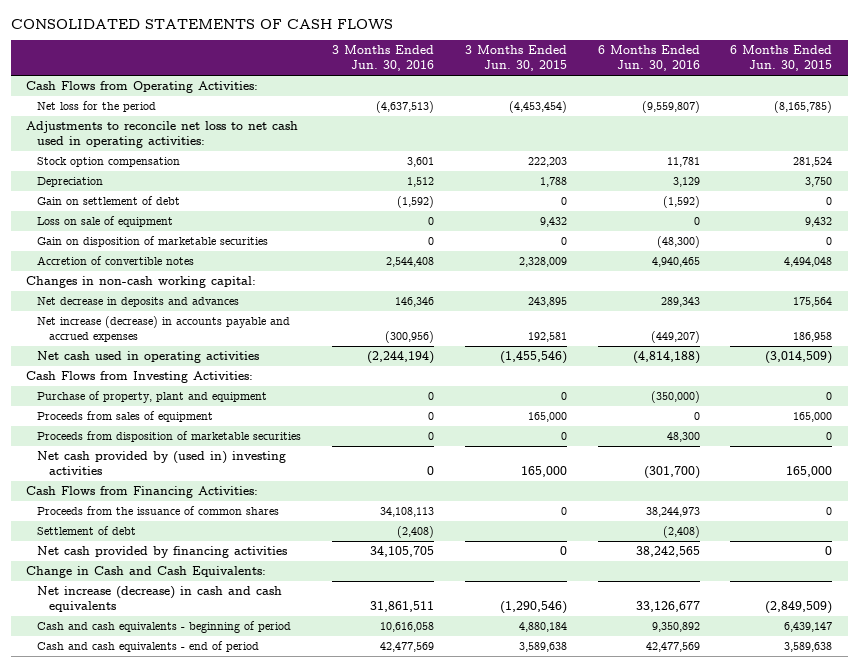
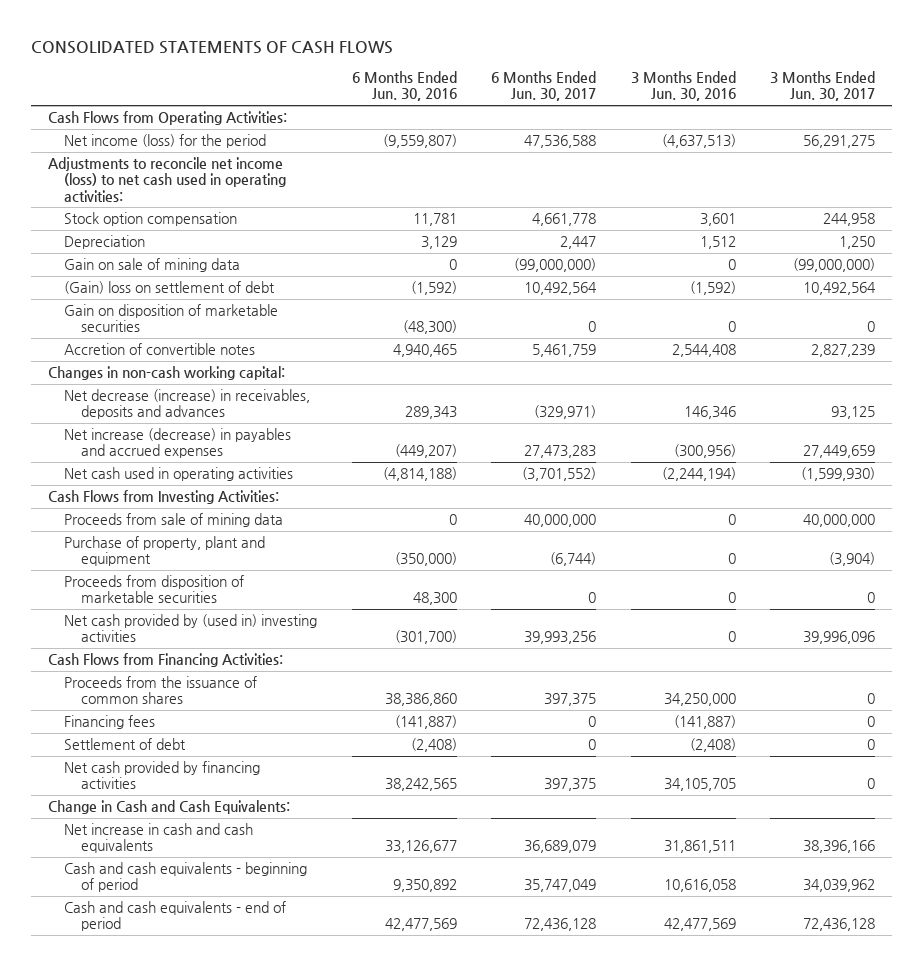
[464,45,567,72] 3 Months Ended Jun. 30, 2015 -> none
[730,45,833,72] 6 Months Ended Jun. 30, 2015 -> none
none -> [491,71,597,102] 6 Months Ended Jun. 30, 2017
none -> [770,71,876,102] 3 Months Ended Jun. 30, 2017
[37,101,157,113] Net loss for the period -> [64,134,267,149] Net income (loss) for the period
[26,121,299,148] Adjustments to reconcile net loss to net cash used in operating activities: -> [47,157,287,202] Adjustments to reconcile net income (loss) to net cash used in operating activities:
[37,216,174,228] Loss on sale of equipment -> none
none -> [64,258,241,273] Gain on sale of mining data
[37,196,181,206] Gain on settlement of debt -> [64,281,276,295] (Gain) loss on settlement of debt
[37,297,240,308] Net decrease in deposits and advances -> [64,389,311,420] Net decrease (increase) in receivables, deposits and advances
[37,316,291,342] Net increase (decrease) in accounts payable and accrued expenses -> [64,428,292,459] Net increase (decrease) in payables and accrued expenses
none -> [64,513,284,528] Proceeds from sale of mining data
[37,411,214,423] Proceeds from sales of equipment -> none
[380,507,435,518] 34,108,113 -> [663,693,736,707] 34,250,000
[645,507,700,518] 38,244,973 -> [384,693,457,707] 38,386,860
none -> [64,715,156,730] Financing fees
[37,586,283,612] Net increase (decrease) in cash and cash equivalents -> [64,823,254,854] Net increase in cash and cash equivalents

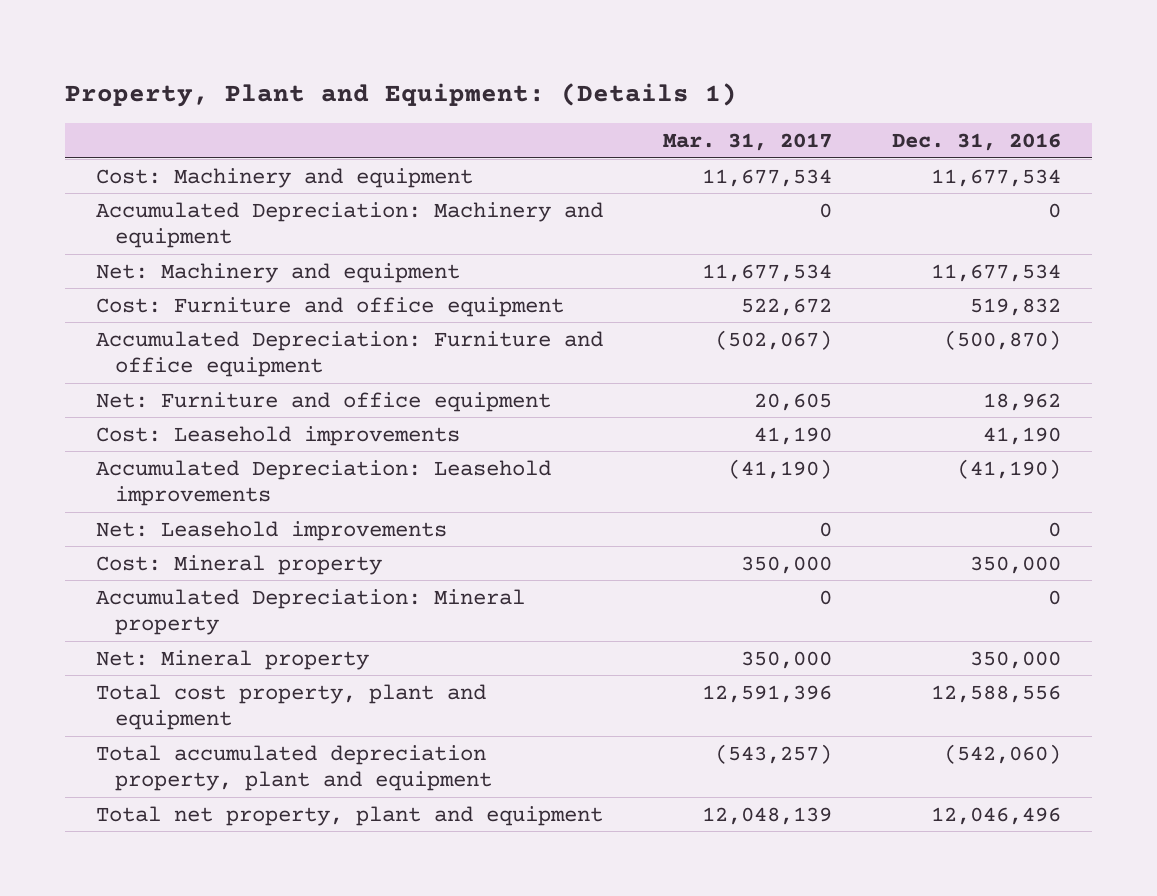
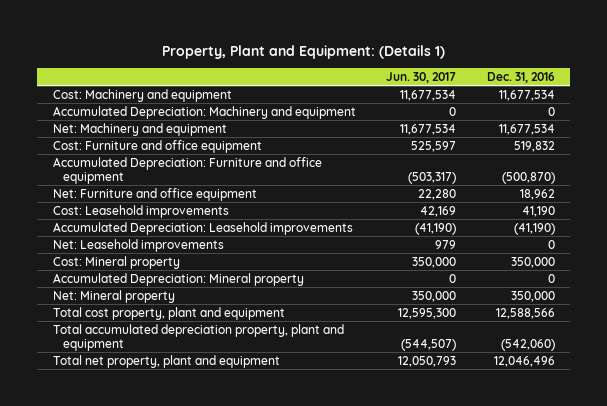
[663,133,833,152] Mar. 31, 2017 -> none
none -> [386,72,457,84] Jun. 30, 2017
[931,684,1062,703] 12,588,556 -> [495,307,555,319] 12,588,566

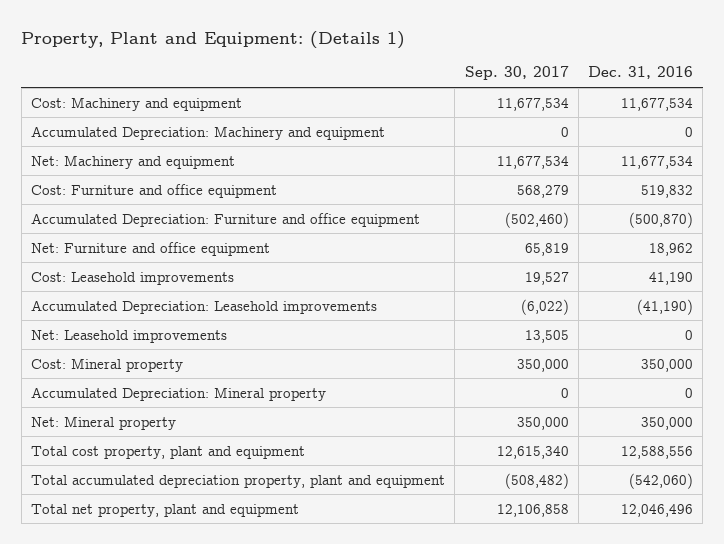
[386,72,457,84] Jun. 30, 2017 -> none
none -> [464,66,569,81] Sep. 30, 2017
[495,307,555,319] 12,588,566 -> [621,445,694,459] 12,588,556

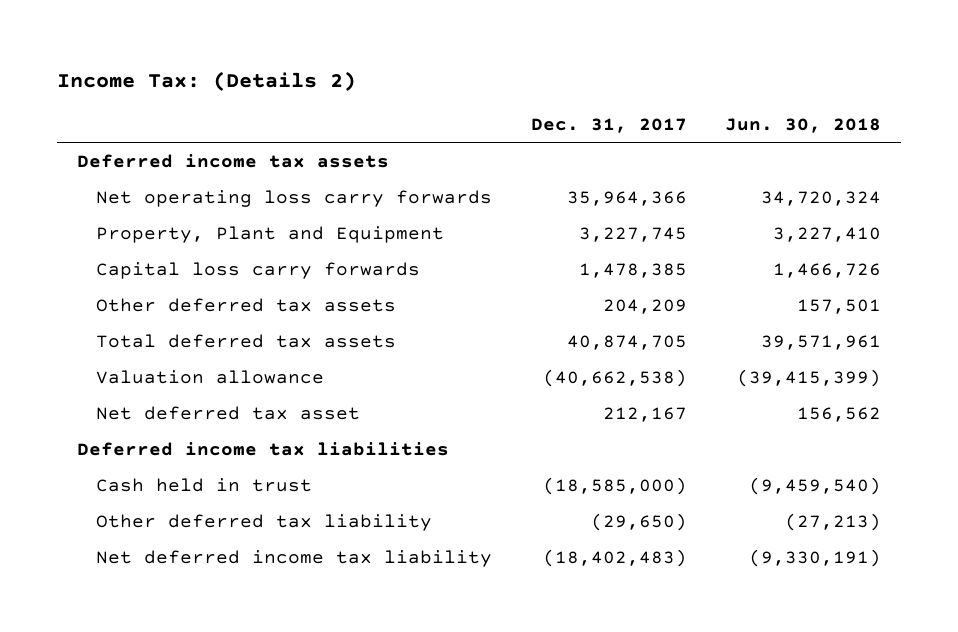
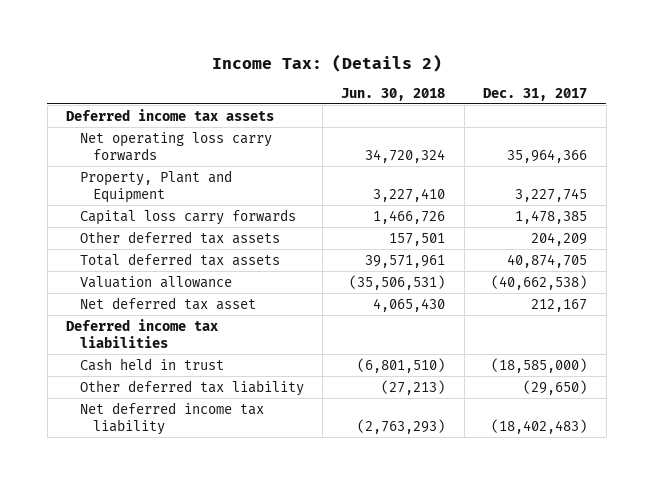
[737,368,882,387] (39,415,399) -> [349,274,446,290] (35,506,531)
[797,406,882,422] 156,562 -> [373,297,446,312] 4,065,430
[749,476,882,495] (9,459,540) -> [357,357,446,373] (6,801,510)
[749,548,882,567] (9,330,191) -> [357,419,446,435] (2,763,293)

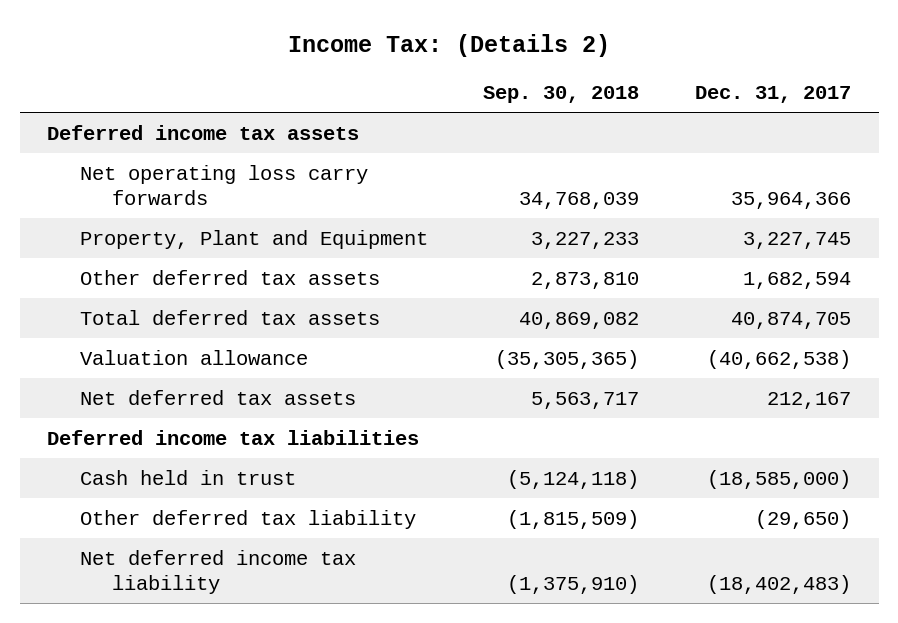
[341,88,446,102] Jun. 30, 2018 -> none
none -> [483,86,640,104] Sep. 30, 2018
[79,208,296,225] Capital loss carry forwards -> none
[531,231,588,246] 204,209 -> [742,271,851,289] 1,682,594
[79,296,256,310] Net deferred tax asset -> [79,389,356,405] Net deferred tax assets

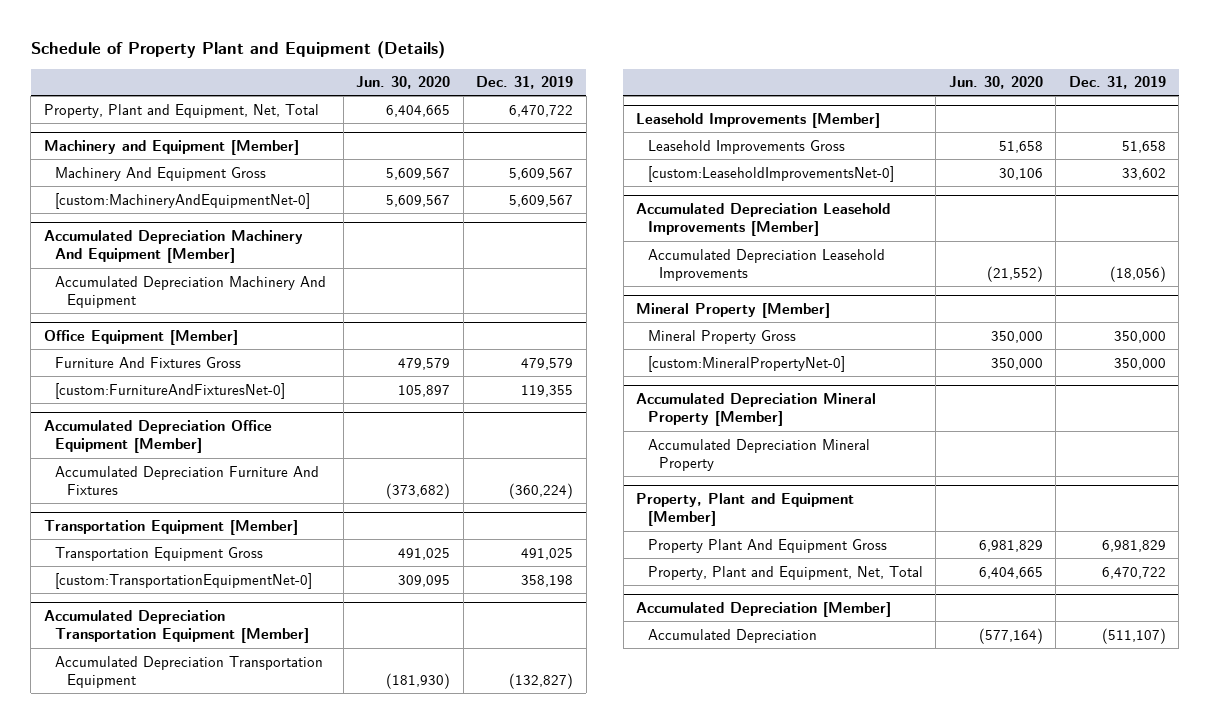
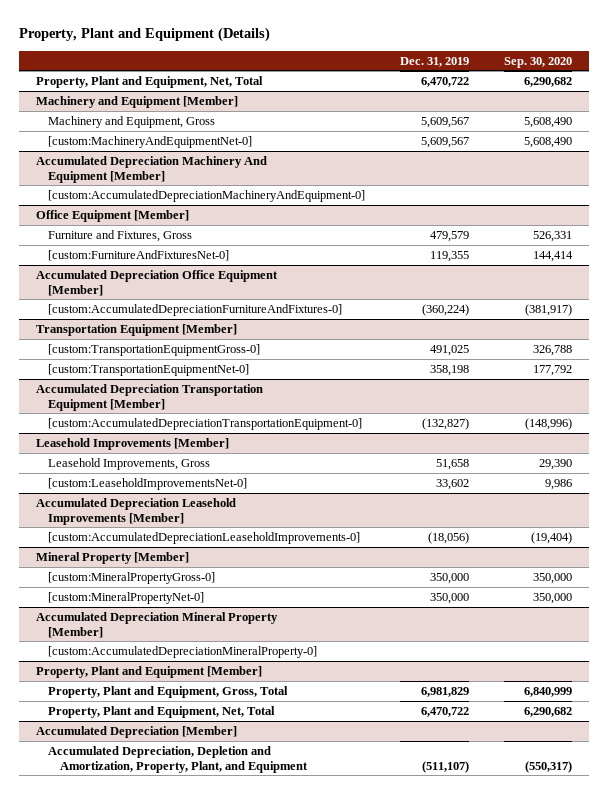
[30,40,445,59] Schedule of Property Plant and Equipment (Details) -> [18,27,270,43] Property, Plant and Equipment (Details)
[356,76,451,90] Jun. 30, 2020 -> none
none -> [503,56,572,68] Sep. 30, 2020
[55,166,267,181] Machinery And Equipment Gross -> [48,115,216,128] Machinery and Equipment, Gross
[55,275,327,309] Accumulated Depreciation Machinery And Equipment -> [48,189,366,202] [custom:AccumulatedDepreciationMachineryAndEquipment-0]
[55,356,242,368] Furniture And Fixtures Gross -> [48,229,193,242] Furniture and Fixtures, Gross
[55,465,320,496] Accumulated Depreciation Furniture And Fixtures -> [48,303,343,316] [custom:AccumulatedDepreciationFurnitureAndFixtures-0]
[55,546,264,561] Transportation Equipment Gross -> [48,343,261,356] [custom:TransportationEquipmentGross-0]
[55,655,324,689] Accumulated Depreciation Transportation Equipment -> [48,417,363,430] [custom:AccumulatedDepreciationTransportationEquipment-0]
[647,139,845,154] Leasehold Improvements Gross -> [48,457,211,470] Leasehold Improvements, Gross
[647,248,885,282] Accumulated Depreciation Leasehold Improvements -> [48,531,361,544] [custom:AccumulatedDepreciationLeaseholdImprovements-0]
[647,329,796,344] Mineral Property Gross -> [48,571,216,584] [custom:MineralPropertyGross-0]
[647,438,870,472] Accumulated Depreciation Mineral Property -> [48,645,318,658] [custom:AccumulatedDepreciationMineralProperty-0]
[647,538,887,553] Property Plant And Equipment Gross -> [48,685,289,698] Property, Plant and Equipment, Gross, Total
[647,628,817,643] Accumulated Depreciation -> [48,745,309,773] Accumulated Depreciation, Depletion and Amortization, Property, Plant, and Equipment

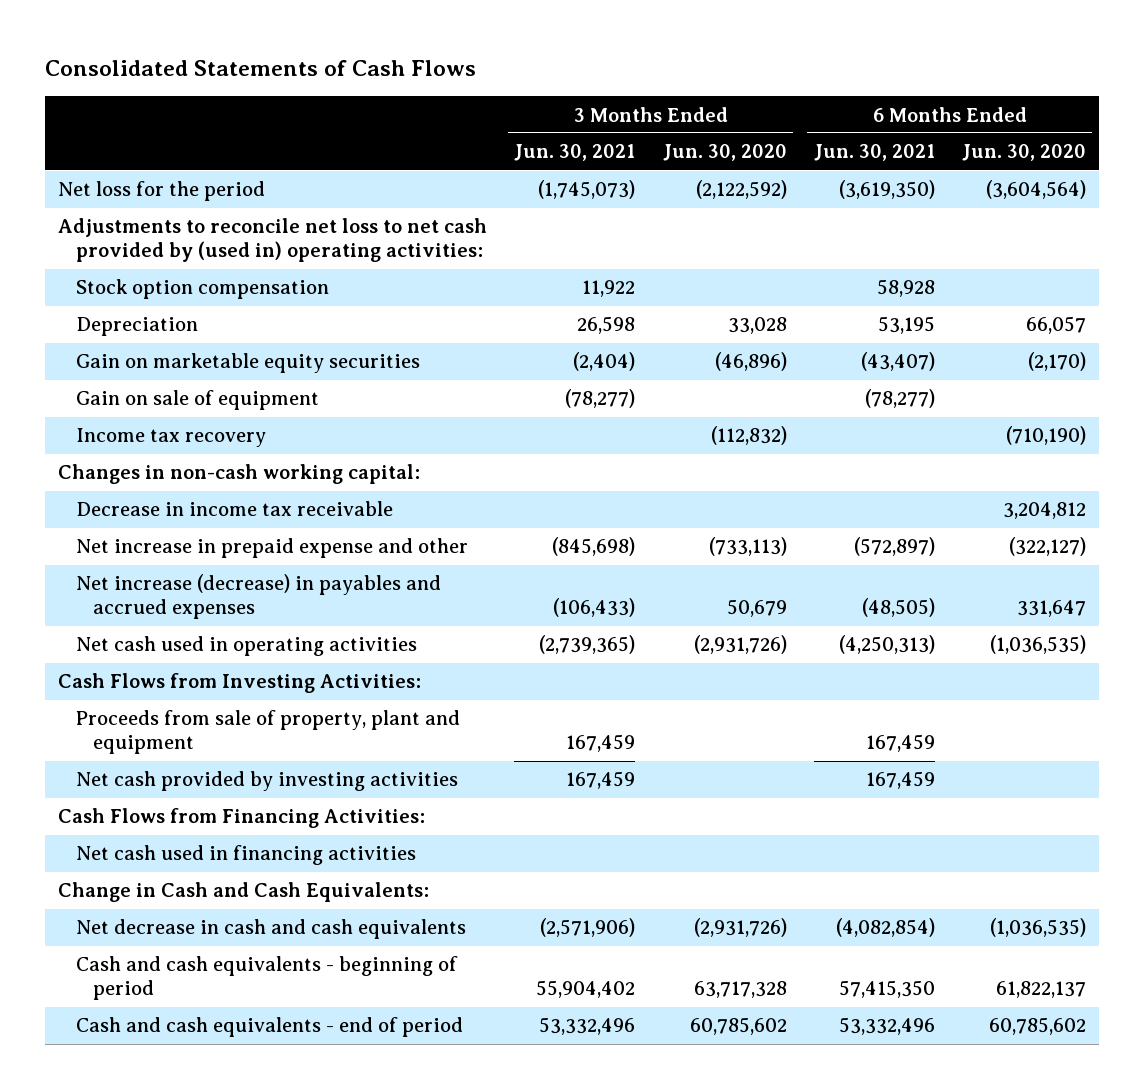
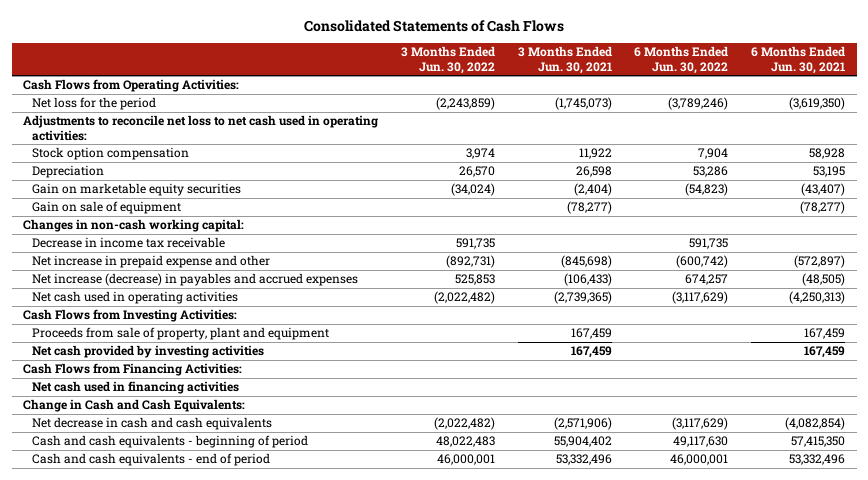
[662,144,787,162] Jun. 30, 2020 -> none
[961,144,1086,162] Jun. 30, 2020 -> none
none -> [400,46,495,74] 3 Months Ended Jun. 30, 2022
none -> [634,46,729,74] 6 Months Ended Jun. 30, 2022
none -> [23,79,240,93] Cash Flows from Operating Activities:
[58,218,488,263] Adjustments to reconcile net loss to net cash provided by (used in) operating activities: -> [23,115,379,141] Adjustments to reconcile net loss to net cash used in operating activities:
[75,428,266,448] Income tax recovery -> none

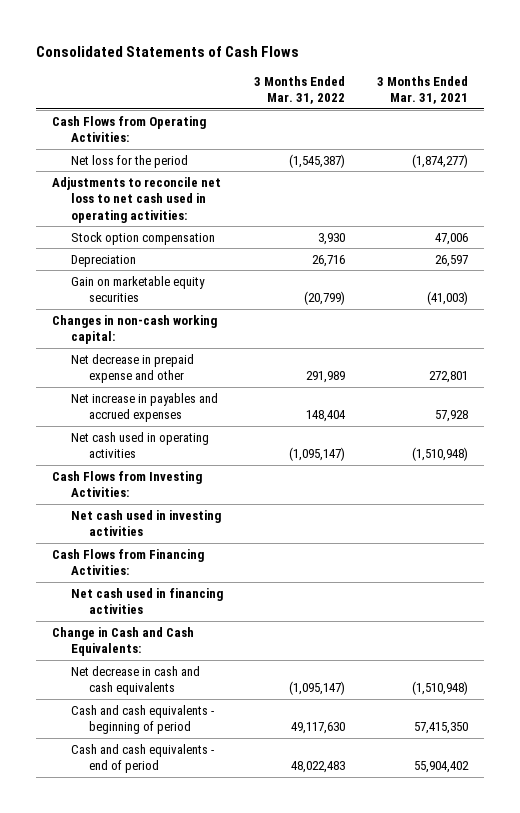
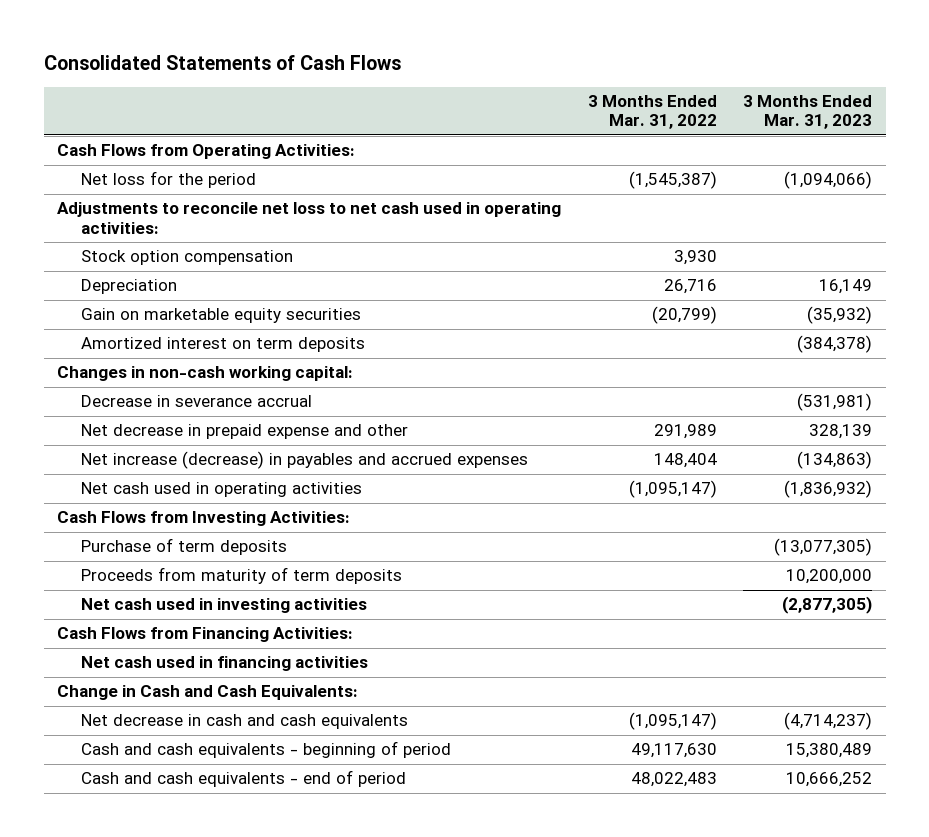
[377,75,469,105] 3 Months Ended Mar. 31, 2021 -> none
none -> [743,95,873,130] 3 Months Ended Mar. 31, 2023
none -> [80,337,365,353] Amortized interest on term deposits
none -> [80,395,312,408] Decrease in severance accrual
[70,392,218,423] Net increase in payables and accrued expenses -> [80,451,528,470] Net increase (decrease) in payables and accrued expenses
none -> [80,538,287,556] Purchase of term deposits
none -> [80,567,402,585] Proceeds from maturity of term deposits

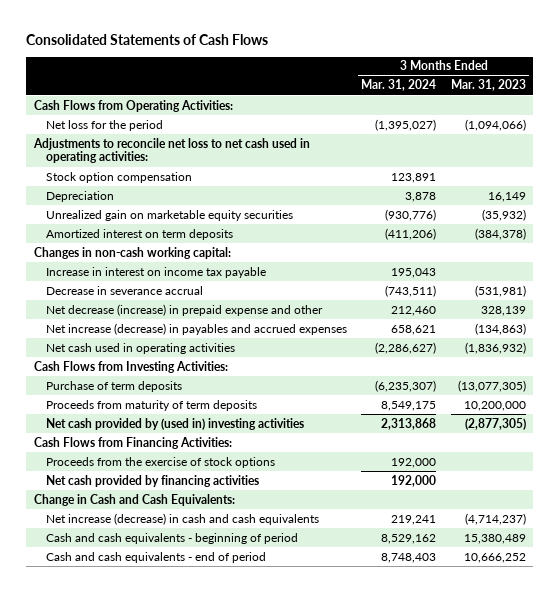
[587,95,717,130] 3 Months Ended Mar. 31, 2022 -> none
none -> [361,79,437,92] Mar. 31, 2024
[80,308,361,324] Gain on marketable equity securities -> [46,209,294,221] Unrealized gain on marketable equity securities
none -> [46,266,267,278] Increase in interest on income tax payable
[80,424,408,440] Net decrease in prepaid expense and other -> [46,303,324,316] Net decrease (increase) in prepaid expense and other
[80,598,367,614] Net cash used in investing activities -> [46,417,305,430] Net cash provided by (used in) investing activities
none -> [46,456,276,468] Proceeds from the exercise of stock options
[80,656,368,672] Net cash used in financing activities -> [46,474,260,487] Net cash provided by financing activities
[80,714,408,730] Net decrease in cash and cash equivalents -> [46,512,320,525] Net increase (decrease) in cash and cash equivalents

